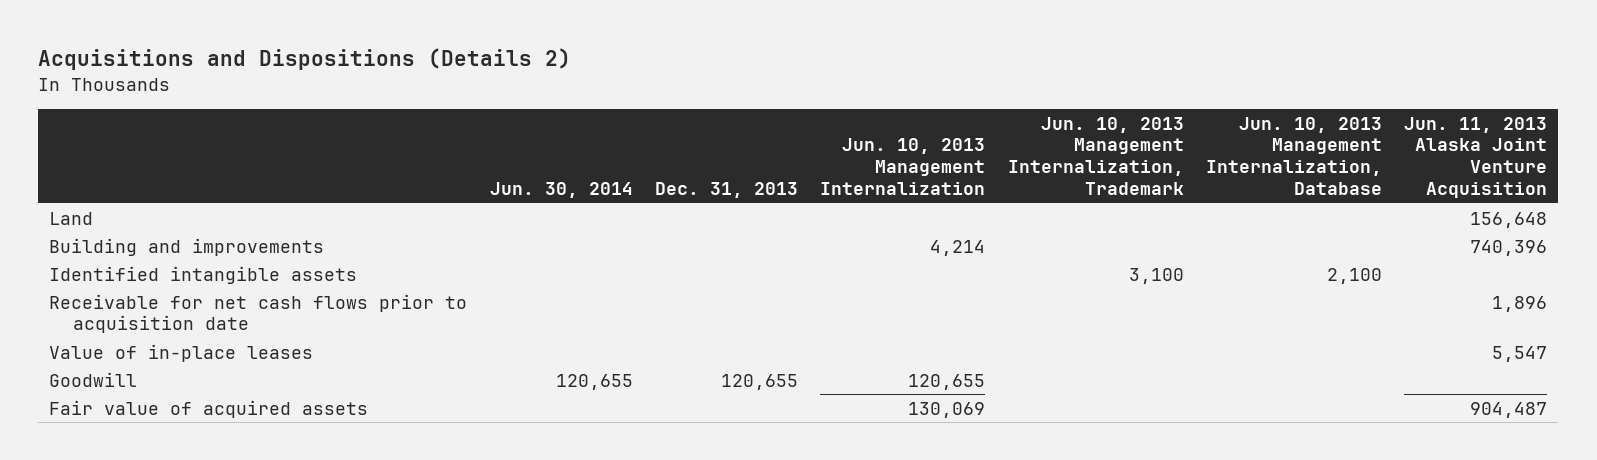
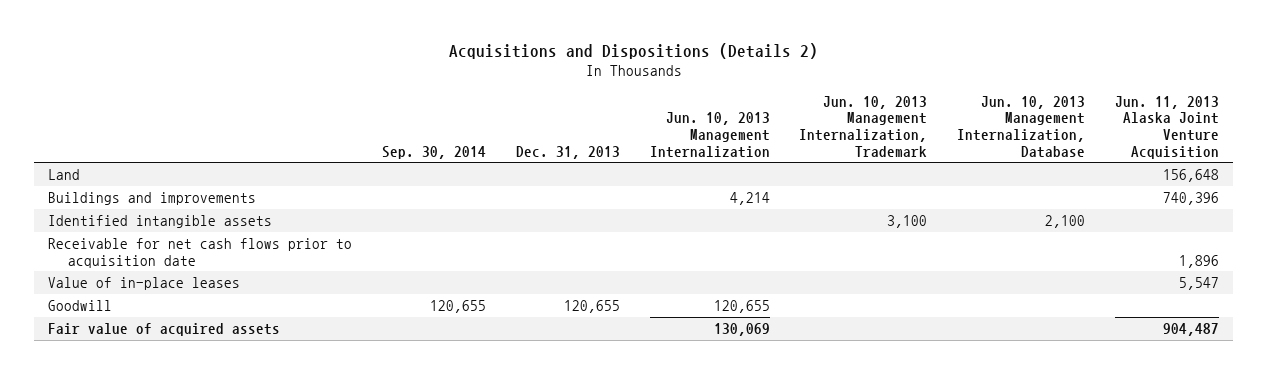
[489,182,633,199] Jun. 30, 2014 -> none
none -> [382,145,487,159] Sep. 30, 2014
[49,237,325,256] Building and improvements -> [48,191,257,205] Buildings and improvements

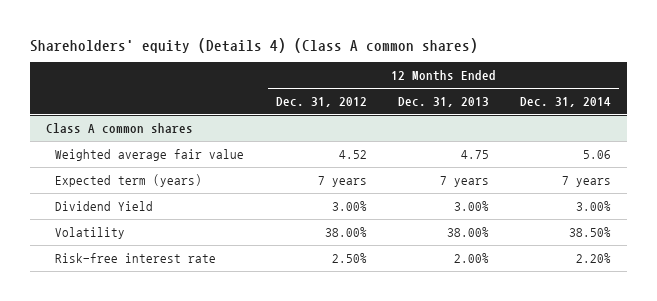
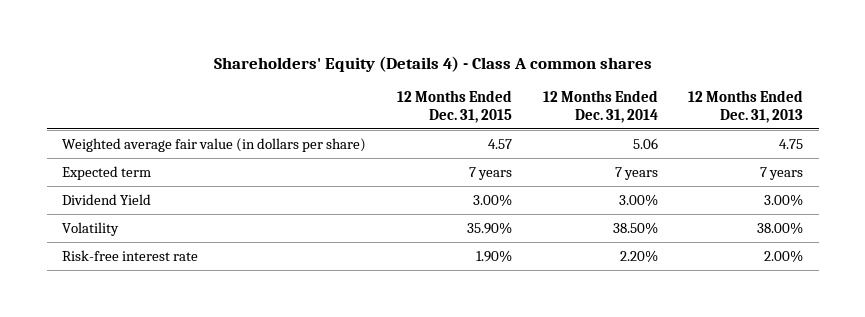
[29,37,478,53] Shareholders' equity (Details 4) (Class A common shares) -> [213,55,652,72] Shareholders' Equity (Details 4) - Class A common shares
[275,96,367,107] Dec. 31, 2012 -> none
none -> [396,89,512,123] 12 Months Ended Dec. 31, 2015
[45,122,193,133] Class A common shares -> none
[55,148,245,161] Weighted average fair value -> [61,137,366,152] Weighted average fair value (in dollars per share)
[55,173,203,187] Expected term (years) -> [61,165,151,180] Expected term

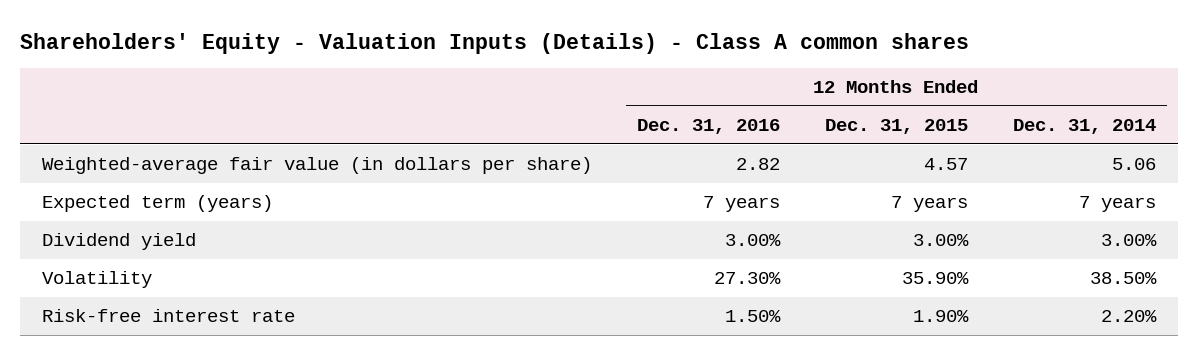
[213,55,652,72] Shareholders' Equity (Details 4) - Class A common shares -> [20,33,970,55] Shareholders' Equity - Valuation Inputs (Details) - Class A common shares
[688,89,804,123] 12 Months Ended Dec. 31, 2013 -> none
none -> [637,118,781,134] Dec. 31, 2016
[61,137,366,152] Weighted average fair value (in dollars per share) -> [42,157,593,175] Weighted-average fair value (in dollars per share)
[61,165,151,180] Expected term -> [42,195,274,213] Expected term (years)
[61,193,151,205] Dividend Yield -> [42,233,197,251] Dividend yield

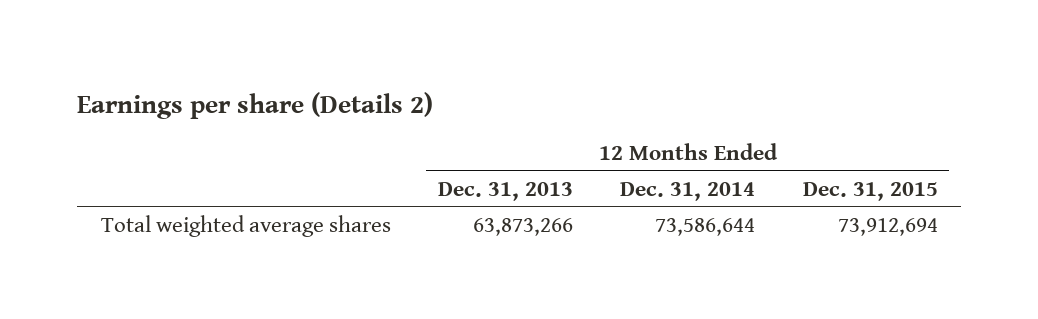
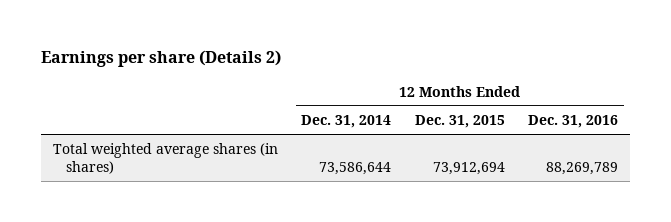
[437,181,573,201] Dec. 31, 2013 -> none
none -> [528,115,619,129] Dec. 31, 2016
[100,214,391,237] Total weighted average shares -> [53,143,279,174] Total weighted average shares (in shares)

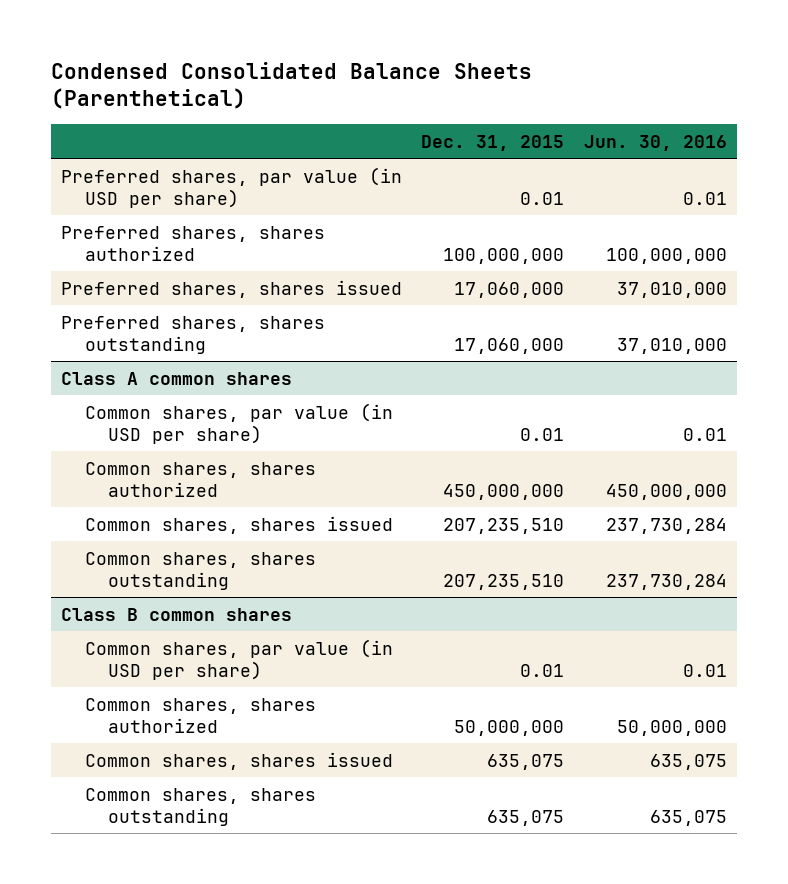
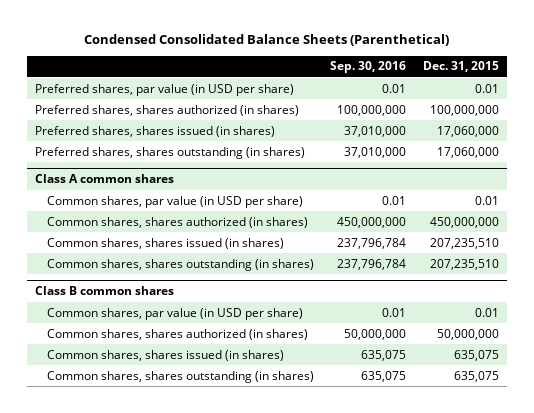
[584,134,728,151] Jun. 30, 2016 -> none
none -> [330,61,407,74] Sep. 30, 2016
[60,225,325,261] Preferred shares, shares authorized -> [35,104,300,116] Preferred shares, shares authorized (in shares)
[60,279,402,298] Preferred shares, shares issued -> [35,125,276,137] Preferred shares, shares issued (in shares)
[60,315,325,354] Preferred shares, shares outstanding -> [35,146,306,159] Preferred shares, shares outstanding (in shares)
[84,461,316,497] Common shares, shares authorized -> [46,216,308,228] Common shares, shares authorized (in shares)
[84,515,393,534] Common shares, shares issued -> [46,237,284,249] Common shares, shares issued (in shares)
[84,551,316,590] Common shares, shares outstanding -> [46,258,314,271] Common shares, shares outstanding (in shares)
[84,697,316,733] Common shares, shares authorized -> [46,328,308,340] Common shares, shares authorized (in shares)
[84,751,393,770] Common shares, shares issued -> [46,349,284,361] Common shares, shares issued (in shares)
[84,787,316,826] Common shares, shares outstanding -> [46,370,314,383] Common shares, shares outstanding (in shares)

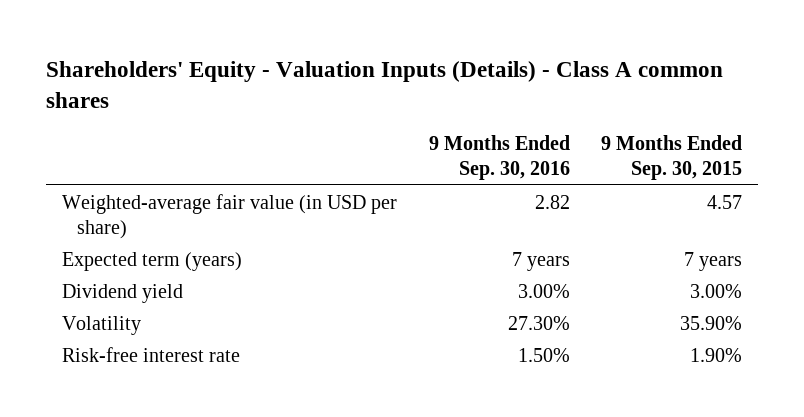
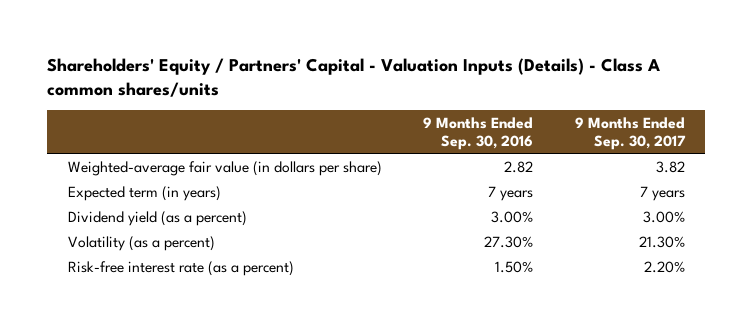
[45,60,723,108] Shareholders' Equity - Valuation Inputs (Details) - Class A common shares -> [46,57,660,97] Shareholders' Equity / Partners' Capital - Valuation Inputs (Details) - Class A common shares/units
[601,135,743,181] 9 Months Ended Sep. 30, 2015 -> none
none -> [574,116,686,151] 9 Months Ended Sep. 30, 2017
[61,193,397,239] Weighted-average fair value (in USD per share) -> [67,160,382,176] Weighted-average fair value (in dollars per share)
[61,251,242,271] Expected term (years) -> [67,185,221,201] Expected term (in years)
[61,283,183,303] Dividend yield -> [67,210,247,226] Dividend yield (as a percent)
[61,315,141,335] Volatility -> [67,235,215,251] Volatility (as a percent)
[61,346,240,362] Risk-free interest rate -> [67,260,294,276] Risk-free interest rate (as a percent)

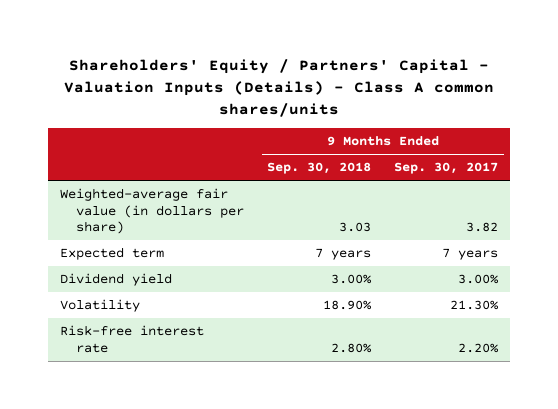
[423,116,534,151] 9 Months Ended Sep. 30, 2016 -> none
none -> [267,162,372,175] Sep. 30, 2018
[67,185,221,201] Expected term (in years) -> [59,247,164,261] Expected term
[67,210,247,226] Dividend yield (as a percent) -> [59,273,172,287] Dividend yield
[67,235,215,251] Volatility (as a percent) -> [59,299,140,313] Volatility
[67,260,294,276] Risk-free interest rate (as a percent) -> [59,325,204,353] Risk-free interest rate

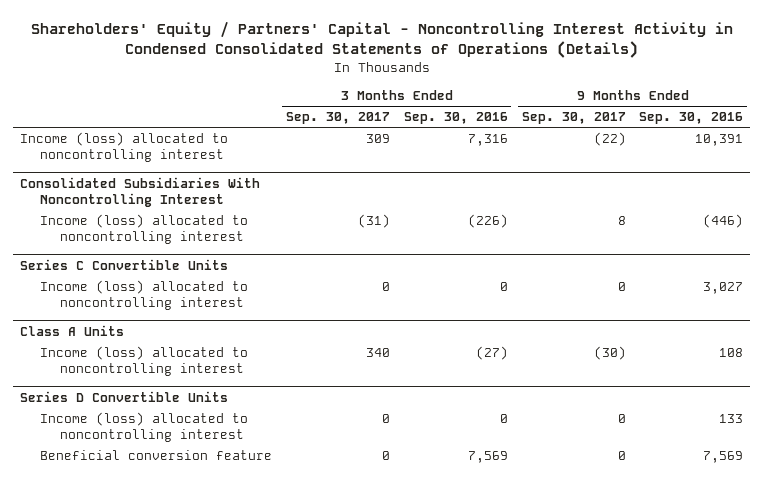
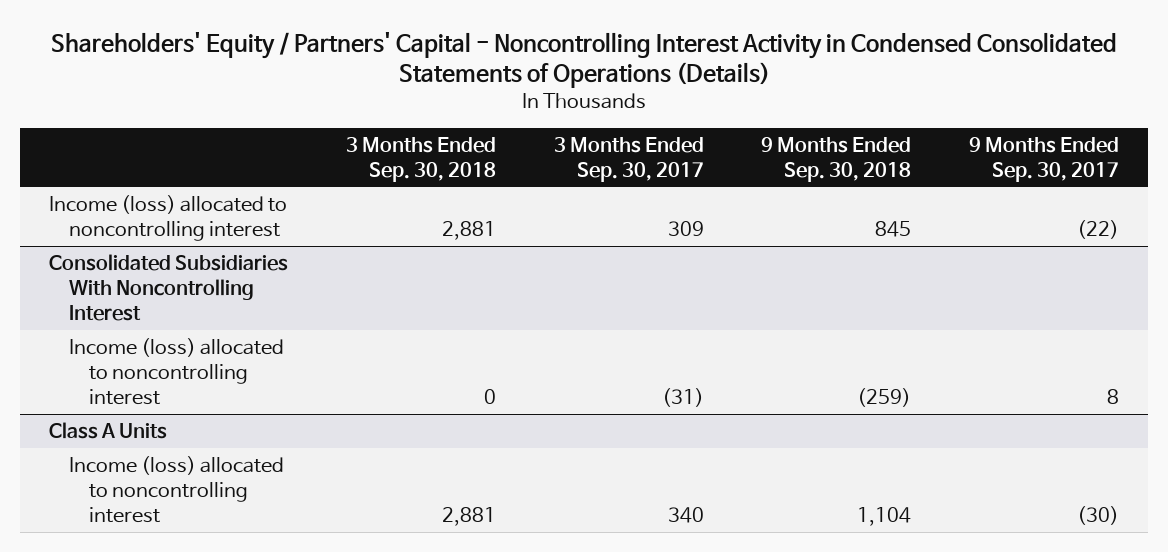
[403,112,508,125] Sep. 30, 2016 -> none
[639,112,744,125] Sep. 30, 2016 -> none
none -> [345,136,496,182] 3 Months Ended Sep. 30, 2018
none -> [761,136,912,182] 9 Months Ended Sep. 30, 2018
[20,259,229,271] Series C Convertible Units -> none
[39,280,248,310] Income (loss) allocated to noncontrolling interest -> none
[20,391,229,403] Series D Convertible Units -> none
[39,412,248,442] Income (loss) allocated to noncontrolling interest -> none
[39,450,272,461] Beneficial conversion feature -> none

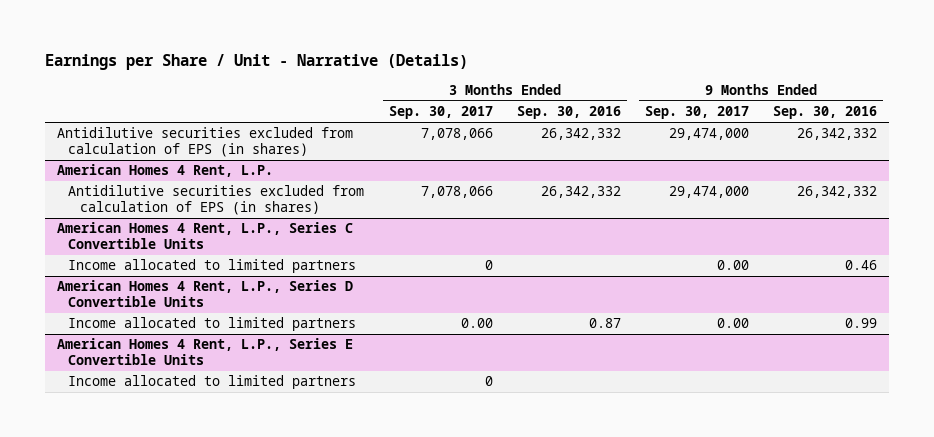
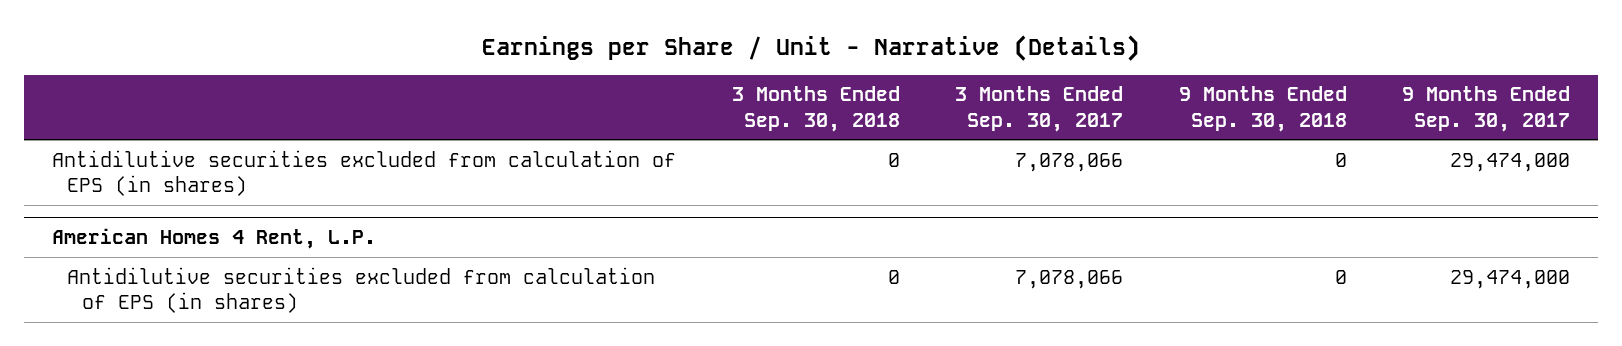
[516,106,621,120] Sep. 30, 2016 -> none
[773,106,878,120] Sep. 30, 2016 -> none
none -> [731,86,900,132] 3 Months Ended Sep. 30, 2018
none -> [1178,86,1347,132] 9 Months Ended Sep. 30, 2018
[57,222,354,250] American Homes 4 Rent, L.P., Series C Convertible Units -> none
[68,259,357,274] Income allocated to limited partners -> none
[57,280,354,308] American Homes 4 Rent, L.P., Series D Convertible Units -> none
[68,317,357,332] Income allocated to limited partners -> none
[57,338,354,366] American Homes 4 Rent, L.P., Series E Convertible Units -> none
[68,375,357,390] Income allocated to limited partners -> none

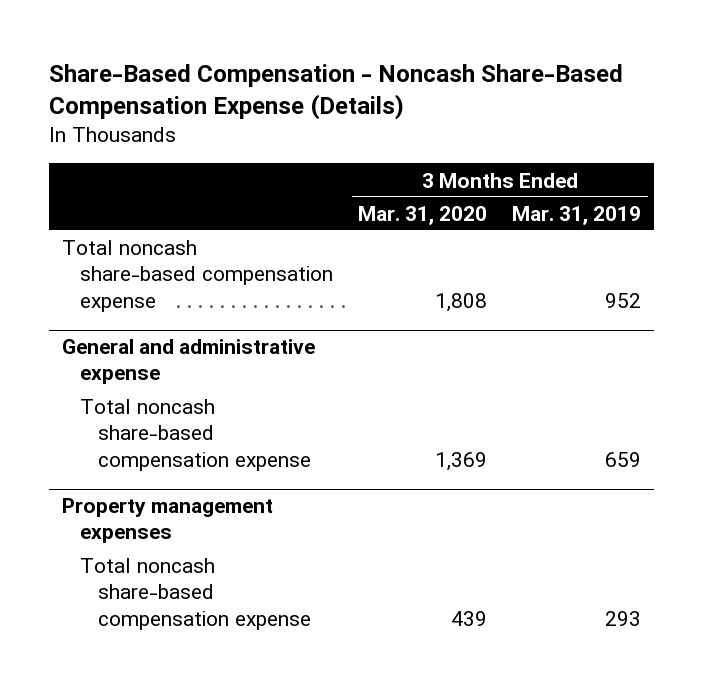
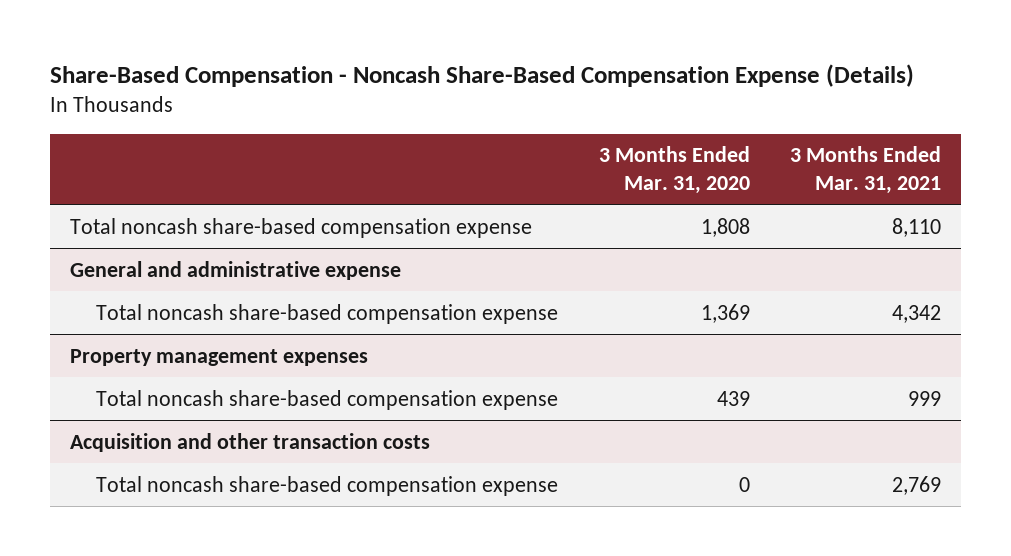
[512,205,642,225] Mar. 31, 2019 -> none
none -> [789,146,941,194] 3 Months Ended Mar. 31, 2021
none -> [70,432,431,452] Acquisition and other transaction costs
none -> [96,475,559,496] Total noncash share-based compensation expense

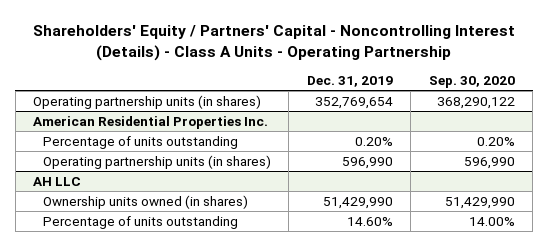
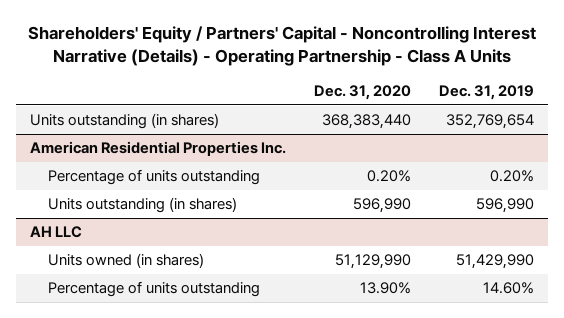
[32,25,515,62] Shareholders' Equity / Partners' Capital - Noncontrolling Interest (Details) - Class A Units - Operating Partnership -> [27,26,536,67] Shareholders' Equity / Partners' Capital - Noncontrolling Interest Narrative (Details) - Operating Partnership - Class A Units
[428,76,515,89] Sep. 30, 2020 -> none
none -> [313,85,411,101] Dec. 31, 2020
[33,94,262,109] Operating partnership units (in shares) -> [29,113,219,130] Units outstanding (in shares)
[43,154,272,169] Operating partnership units (in shares) -> [48,197,238,214] Units outstanding (in shares)
[43,194,249,209] Ownership units owned (in shares) -> [48,253,205,269] Units owned (in shares)

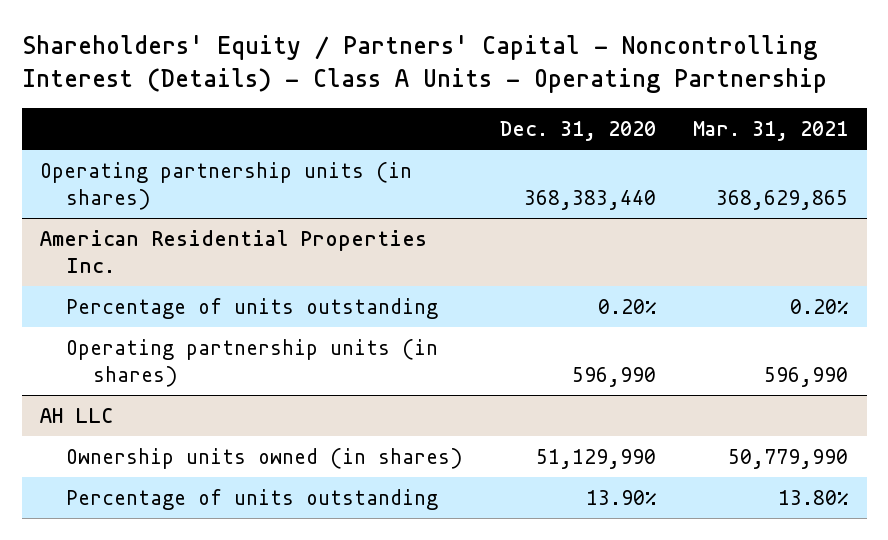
[27,26,536,67] Shareholders' Equity / Partners' Capital - Noncontrolling Interest Narrative (Details) - Operating Partnership - Class A Units -> [21,35,827,94] Shareholders' Equity / Partners' Capital - Noncontrolling Interest (Details) - Class A Units - Operating Partnership
[438,85,534,101] Dec. 31, 2019 -> none
none -> [693,121,849,142] Mar. 31, 2021
[29,113,219,130] Units outstanding (in shares) -> [40,161,413,210] Operating partnership units (in shares)
[48,197,238,214] Units outstanding (in shares) -> [66,338,439,387] Operating partnership units (in shares)
[48,253,205,269] Units owned (in shares) -> [66,447,464,469] Ownership units owned (in shares)

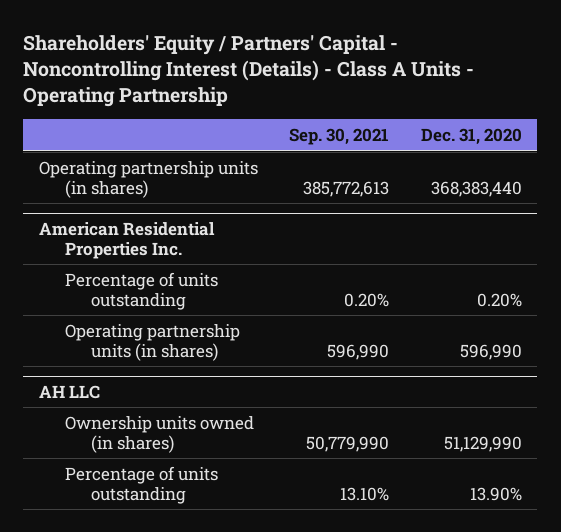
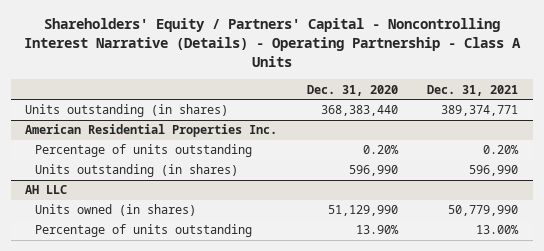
[23,34,475,108] Shareholders' Equity / Partners' Capital - Noncontrolling Interest (Details) - Class A Units - Operating Partnership -> [23,18,521,68] Shareholders' Equity / Partners' Capital - Noncontrolling Interest Narrative (Details) - Operating Partnership - Class A Units
[289,128,390,146] Sep. 30, 2021 -> none
none -> [427,84,519,96] Dec. 31, 2021
[38,160,258,198] Operating partnership units (in shares) -> [25,104,229,118] Units outstanding (in shares)
[64,323,240,361] Operating partnership units (in shares) -> [35,164,239,178] Units outstanding (in shares)
[64,415,254,453] Ownership units owned (in shares) -> [35,204,197,217] Units owned (in shares)

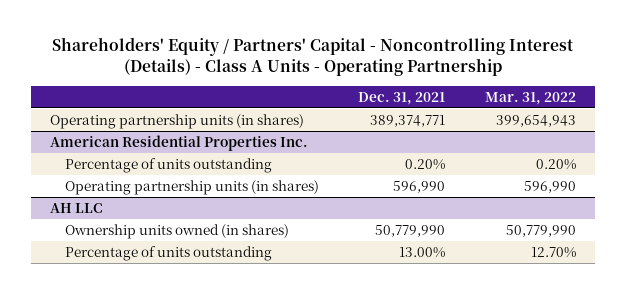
[23,18,521,68] Shareholders' Equity / Partners' Capital - Noncontrolling Interest Narrative (Details) - Operating Partnership - Class A Units -> [51,37,574,77] Shareholders' Equity / Partners' Capital - Noncontrolling Interest (Details) - Class A Units - Operating Partnership
[306,84,398,96] Dec. 31, 2020 -> none
none -> [484,91,576,105] Mar. 31, 2022
[25,104,229,118] Units outstanding (in shares) -> [50,113,305,129] Operating partnership units (in shares)
[35,164,239,178] Units outstanding (in shares) -> [64,179,319,195] Operating partnership units (in shares)
[35,204,197,217] Units owned (in shares) -> [64,223,289,239] Ownership units owned (in shares)

